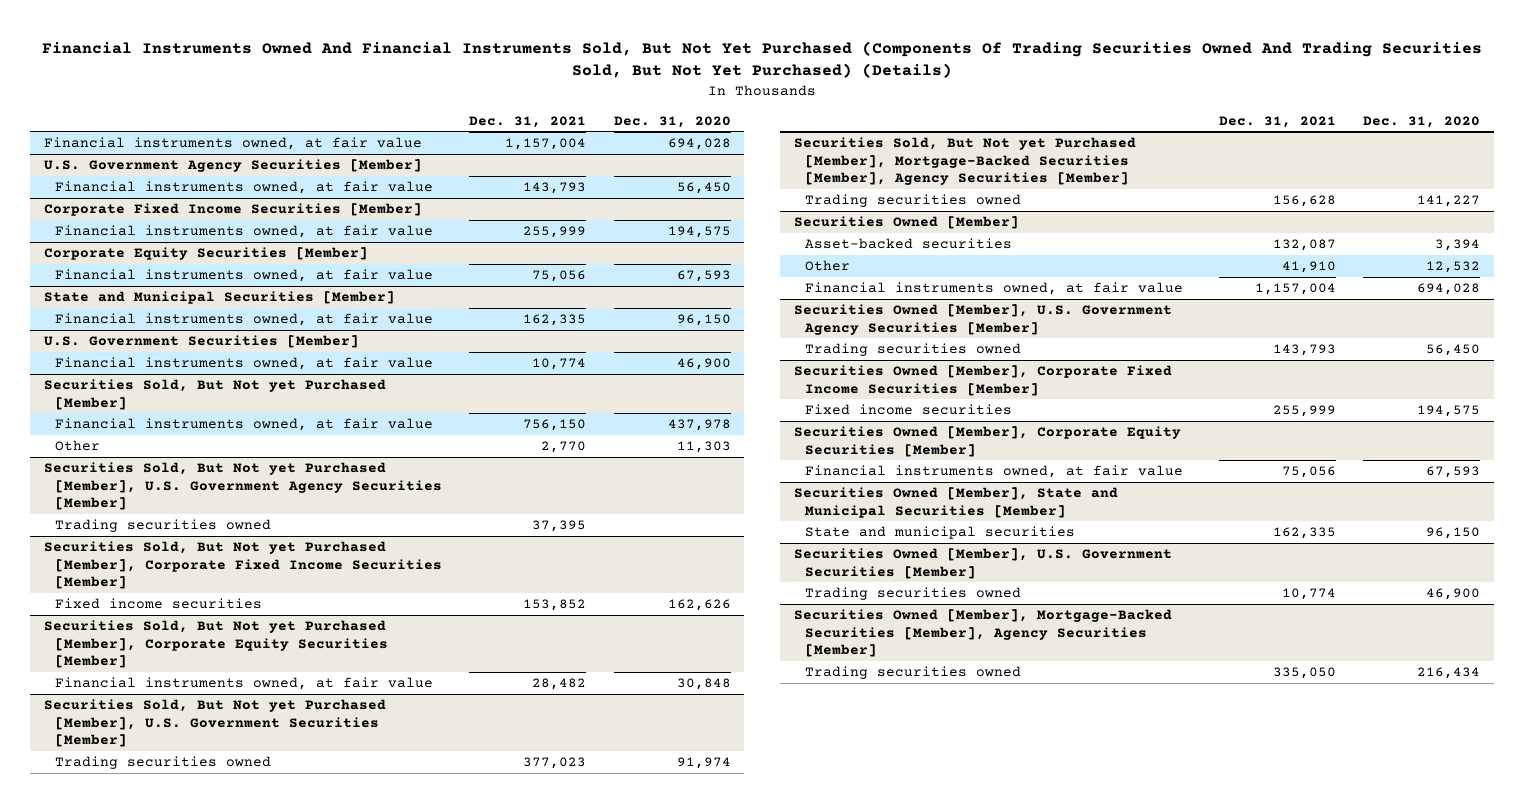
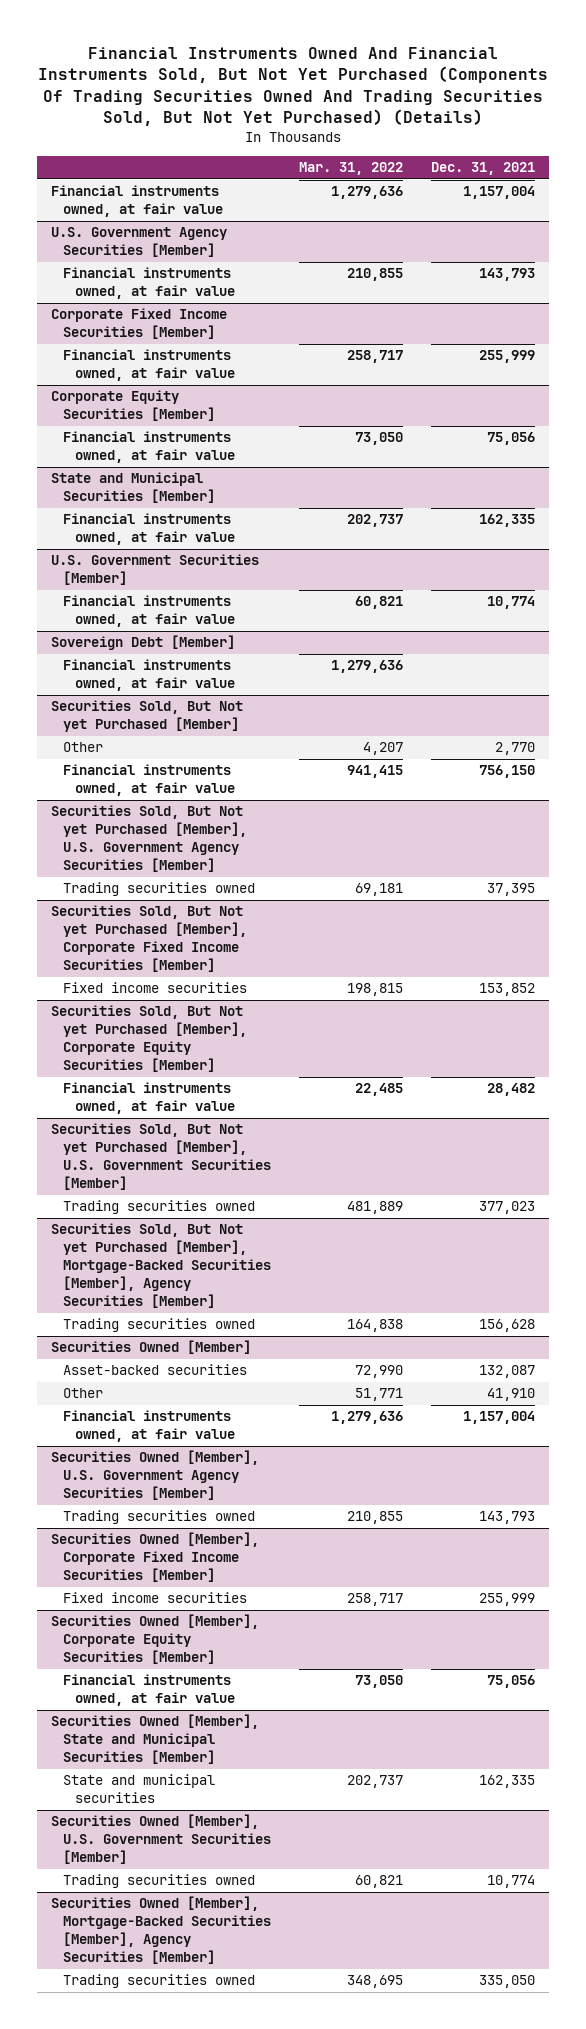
[613,115,731,128] Dec. 31, 2020 -> none
none -> [298,162,403,176] Mar. 31, 2022
none -> [51,635,236,651] Sovereign Debt [Member]
none -> [63,659,235,692] Financial instruments owned, at fair value
[54,418,433,432] Financial instruments owned, at fair value -> [63,764,235,797] Financial instruments owned, at fair value

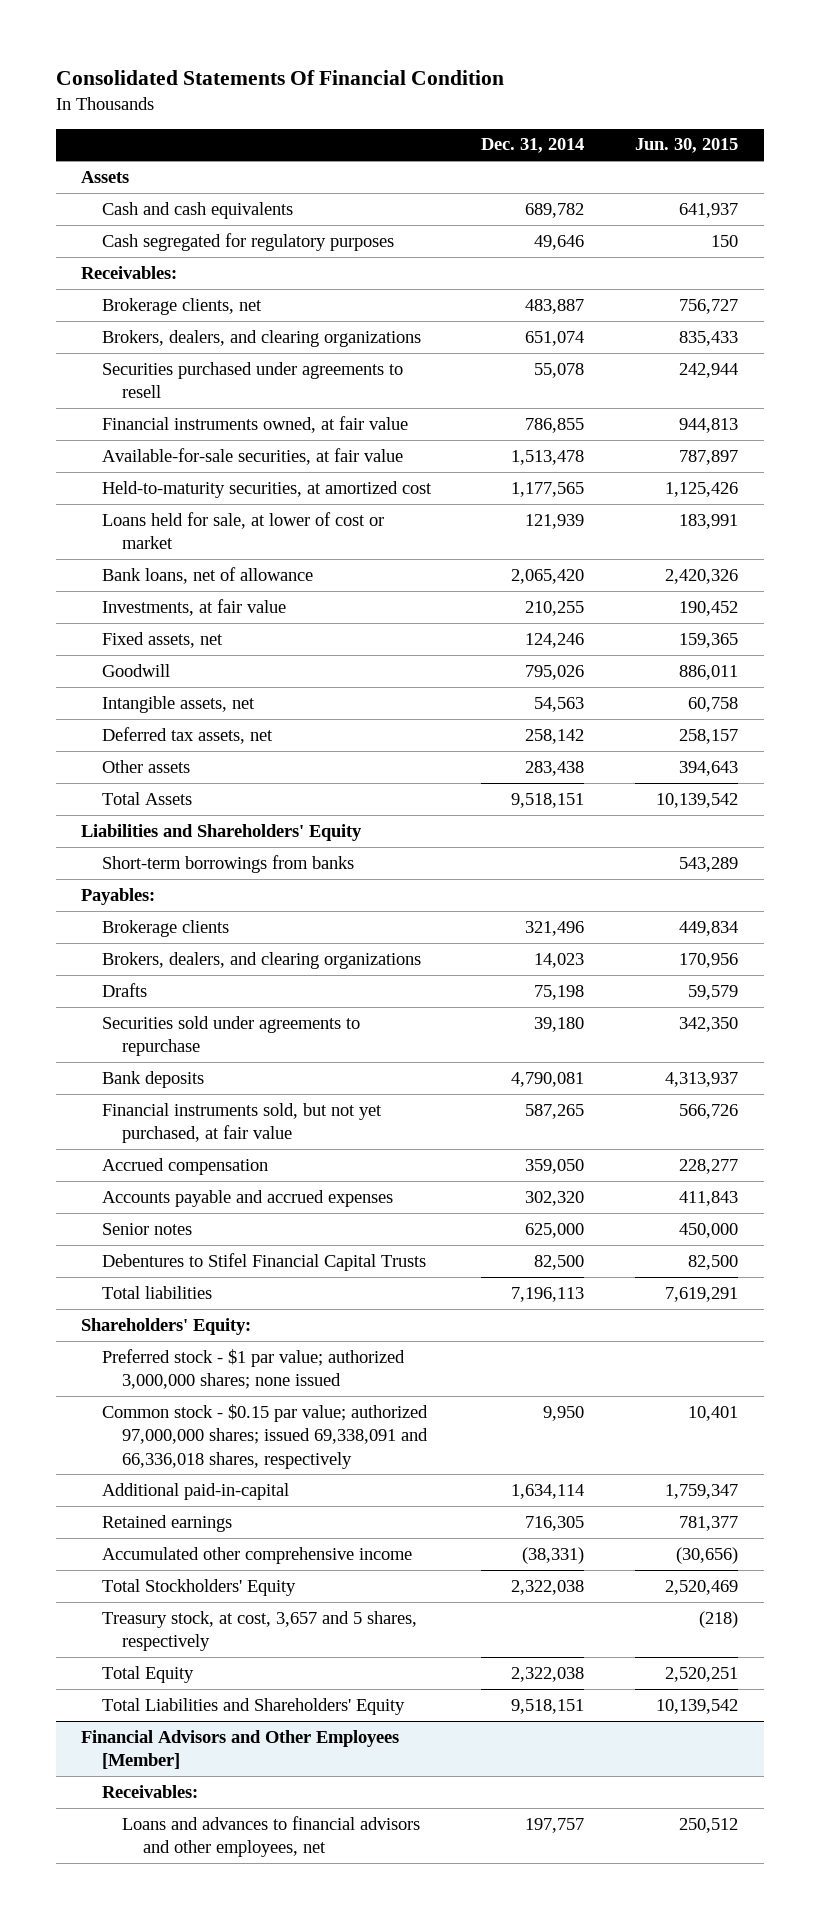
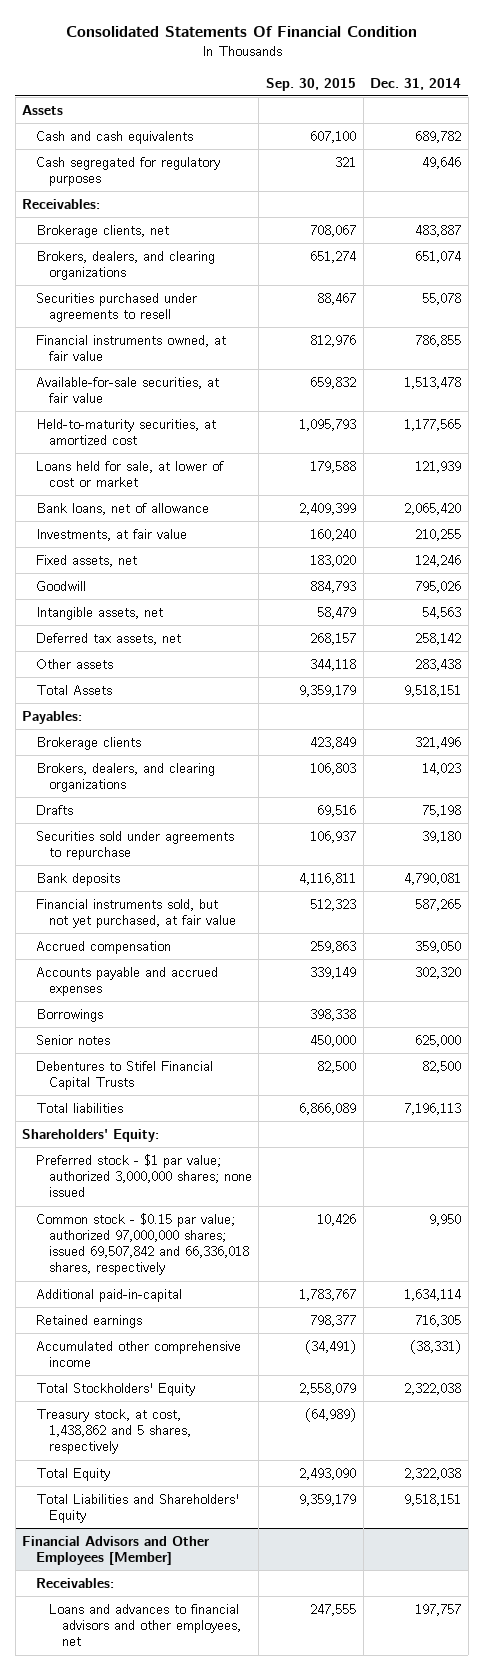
[635,138,739,154] Jun. 30, 2015 -> none
none -> [266,77,357,91] Sep. 30, 2015
[80,823,362,841] Liabilities and Shareholders' Equity -> none
[101,854,354,873] Short-term borrowings from banks -> none
none -> [35,1008,103,1022] Borrowings
[101,1403,429,1469] Common stock - $0.15 par value; authorized 97,000,000 shares; issued 69,338,091 and 66,336,018 shares, respectively -> [35,1212,249,1276] Common stock - $0.15 par value; authorized 97,000,000 shares; issued 69,507,842 and 66,336,018 shares, respectively
[101,1610,417,1652] Treasury stock, at cost, 3,657 and 5 shares, respectively -> [35,1408,191,1455] Treasury stock, at cost, 1,438,862 and 5 shares, respectively

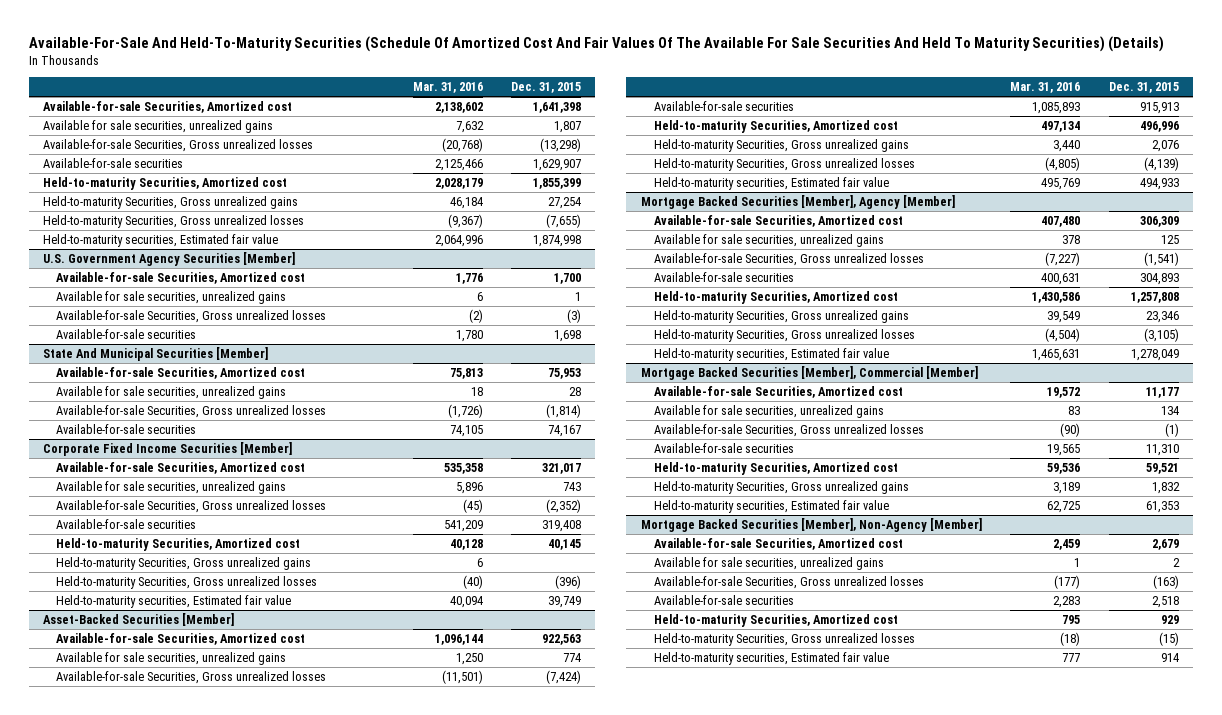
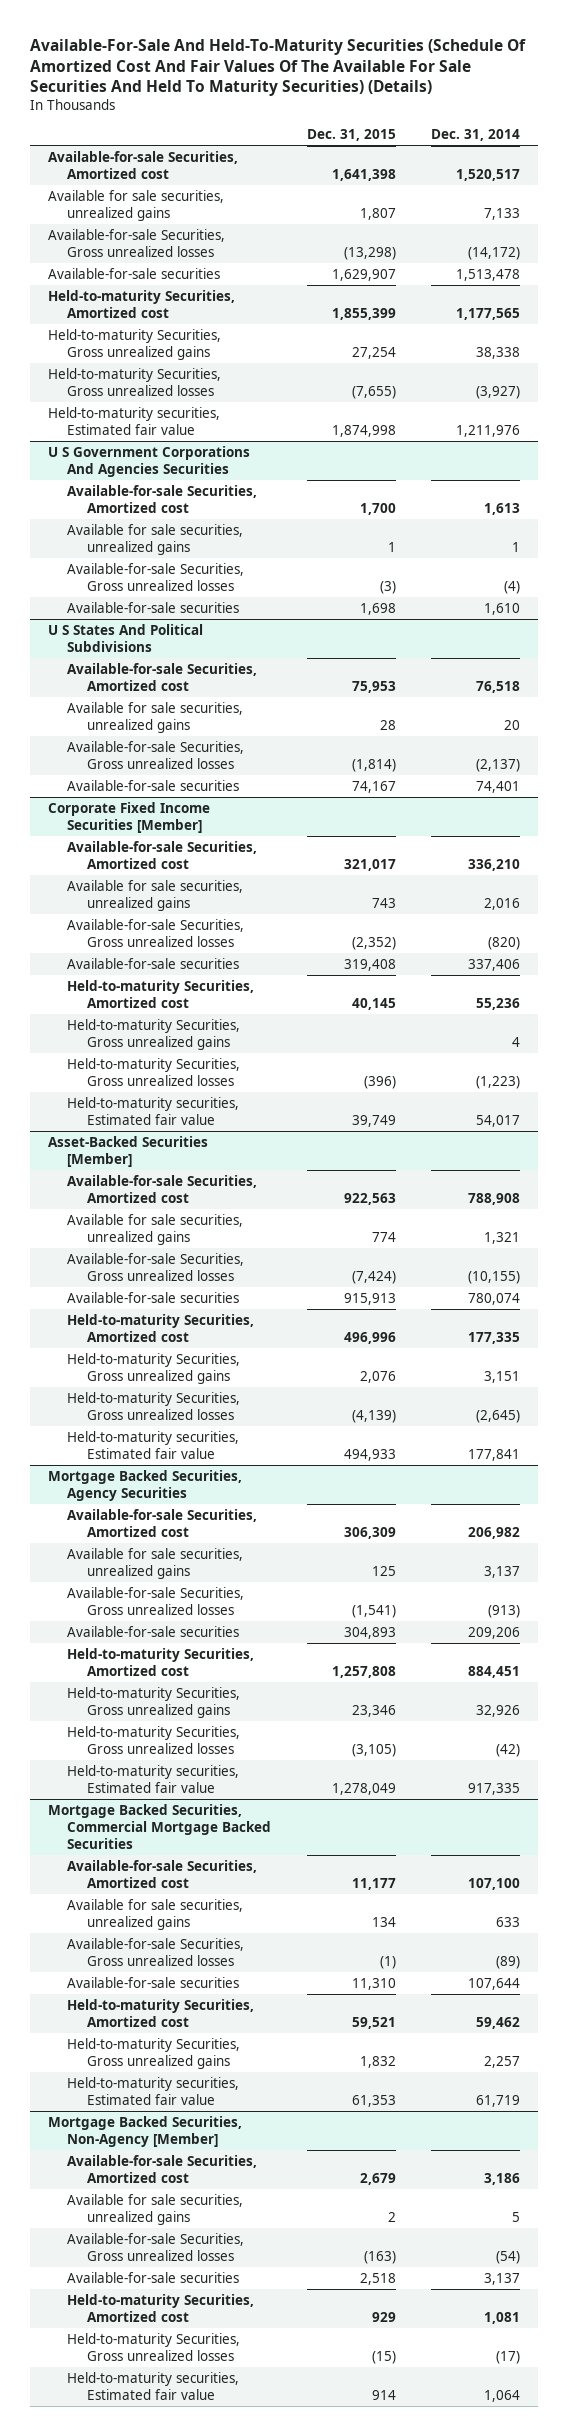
[412,82,483,94] Mar. 31, 2016 -> none
none -> [431,129,521,142] Dec. 31, 2014
[43,251,296,266] U.S. Government Agency Securities [Member] -> [47,445,250,477] U S Government Corporations And Agencies Securities
[43,346,269,361] State And Municipal Securities [Member] -> [47,623,203,652] U S States And Political Subdivisions
[640,194,955,209] Mortgage Backed Securities [Member], Agency [Member] -> [47,1469,242,1501] Mortgage Backed Securities, Agency Securities
[640,365,978,380] Mortgage Backed Securities [Member], Commercial [Member] -> [47,1803,272,1849] Mortgage Backed Securities, Commercial Mortgage Backed Securities
[640,517,982,532] Mortgage Backed Securities [Member], Non-Agency [Member] -> [47,2115,242,2147] Mortgage Backed Securities, Non-Agency [Member]

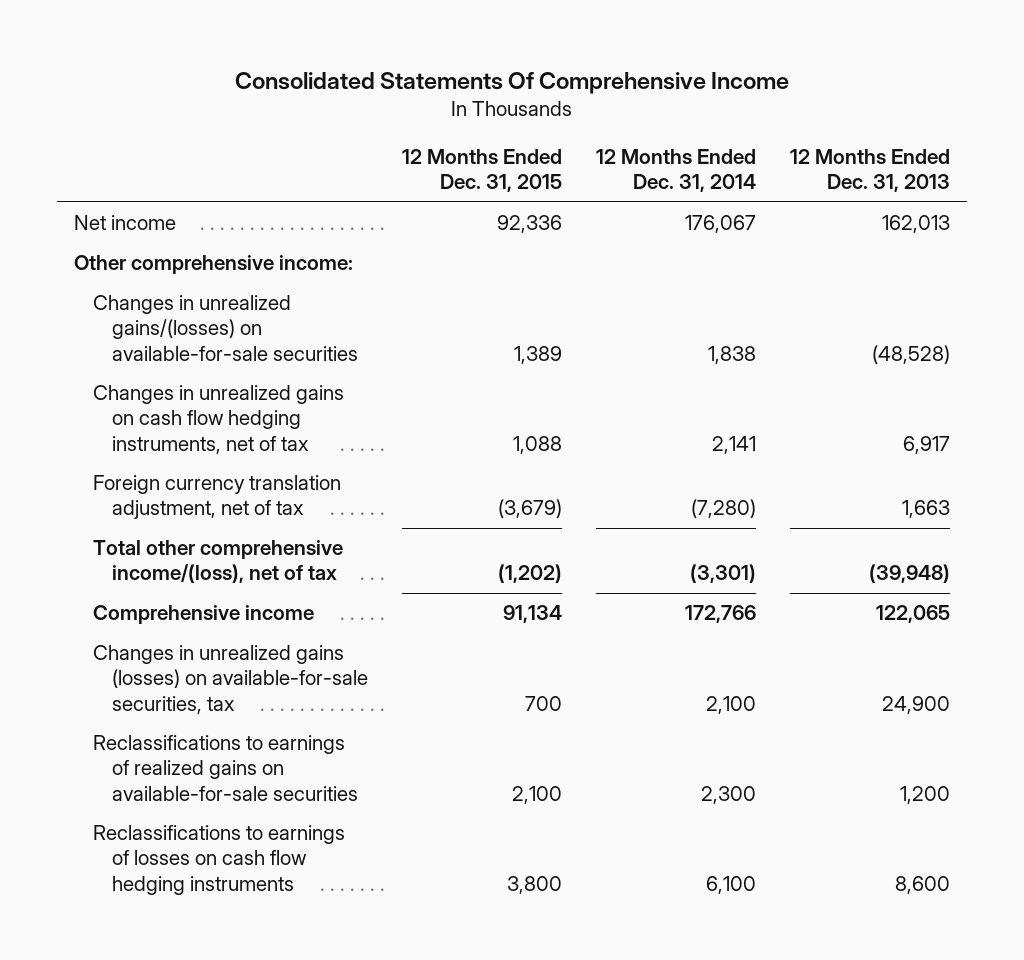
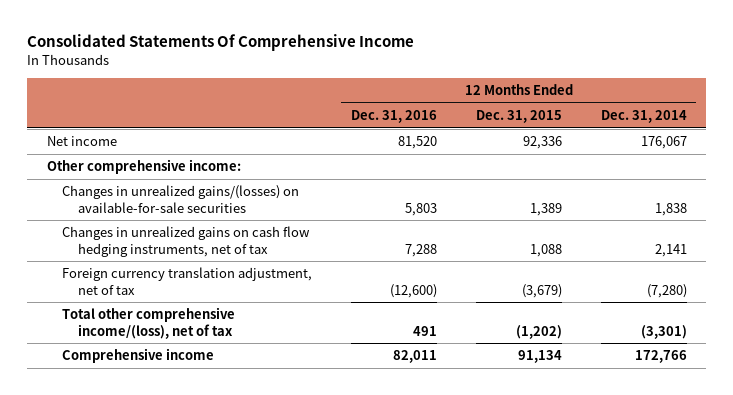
[790,149,951,193] 12 Months Ended Dec. 31, 2013 -> none
none -> [351,109,438,123] Dec. 31, 2016
[93,645,369,714] Changes in unrealized gains (losses) on available-for-sale securities, tax -> none
[93,735,359,801] Reclassifications to earnings of realized gains on available-for-sale securities -> none
[93,825,346,895] Reclassifications to earnings of losses on cash flow hedging instruments -> none

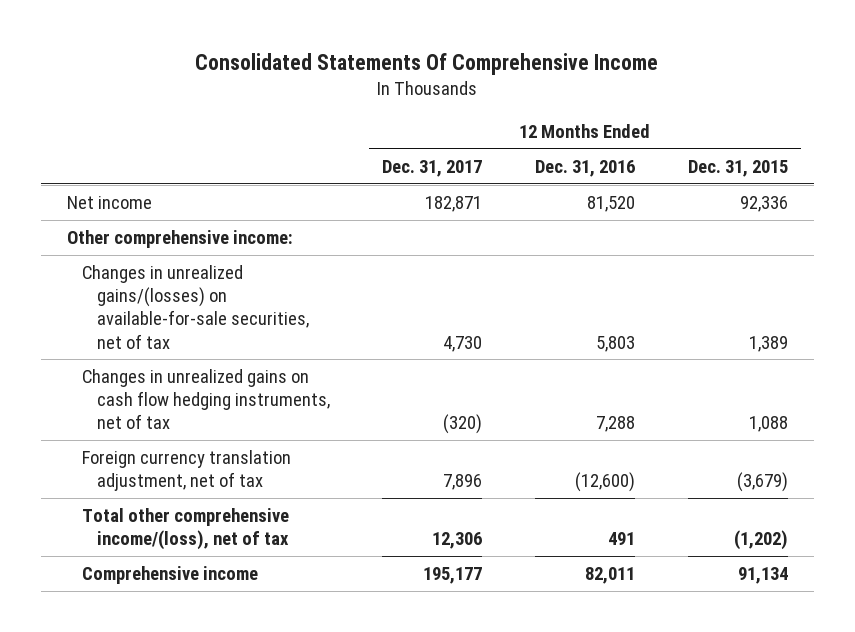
[600,109,687,123] Dec. 31, 2014 -> none
none -> [382,159,483,177] Dec. 31, 2017
[62,185,300,213] Changes in unrealized gains/(losses) on available-for-sale securities -> [81,265,309,349] Changes in unrealized gains/(losses) on available-for-sale securities, net of tax

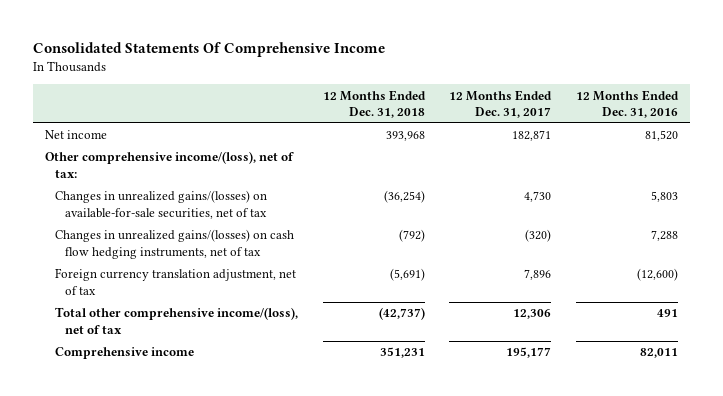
[687,159,788,177] Dec. 31, 2015 -> none
none -> [322,89,426,118] 12 Months Ended Dec. 31, 2018
[67,230,294,249] Other comprehensive income: -> [44,151,294,178] Other comprehensive income/(loss), net of tax:
[81,369,330,430] Changes in unrealized gains on cash flow hedging instruments, net of tax -> [54,229,294,259] Changes in unrealized gains/(losses) on cash flow hedging instruments, net of tax

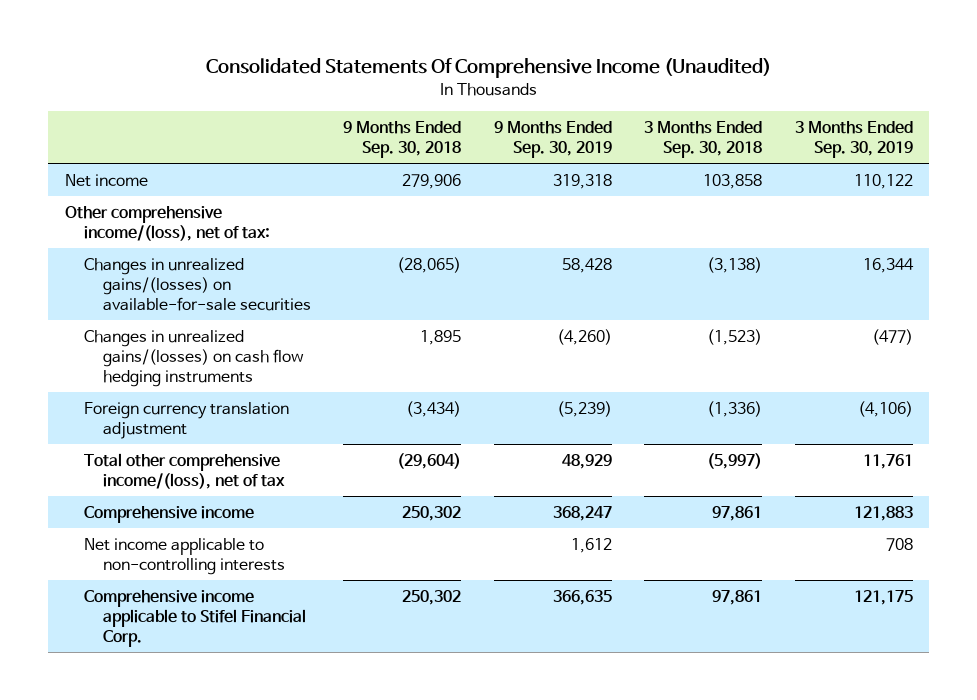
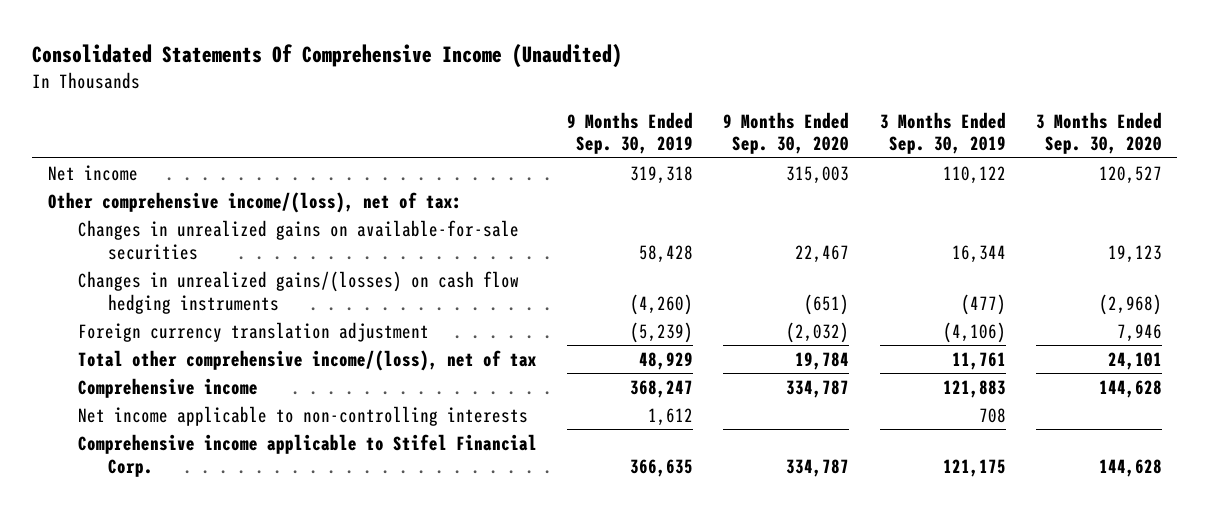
[343,121,462,159] 9 Months Ended Sep. 30, 2018 -> none
[644,121,763,159] 3 Months Ended Sep. 30, 2018 -> none
none -> [723,111,850,155] 9 Months Ended Sep. 30, 2020
none -> [1036,111,1163,155] 3 Months Ended Sep. 30, 2020
[83,257,311,312] Changes in unrealized gains/(losses) on available-for-sale securities -> [77,219,519,260] Changes in unrealized gains on available-for-sale securities

